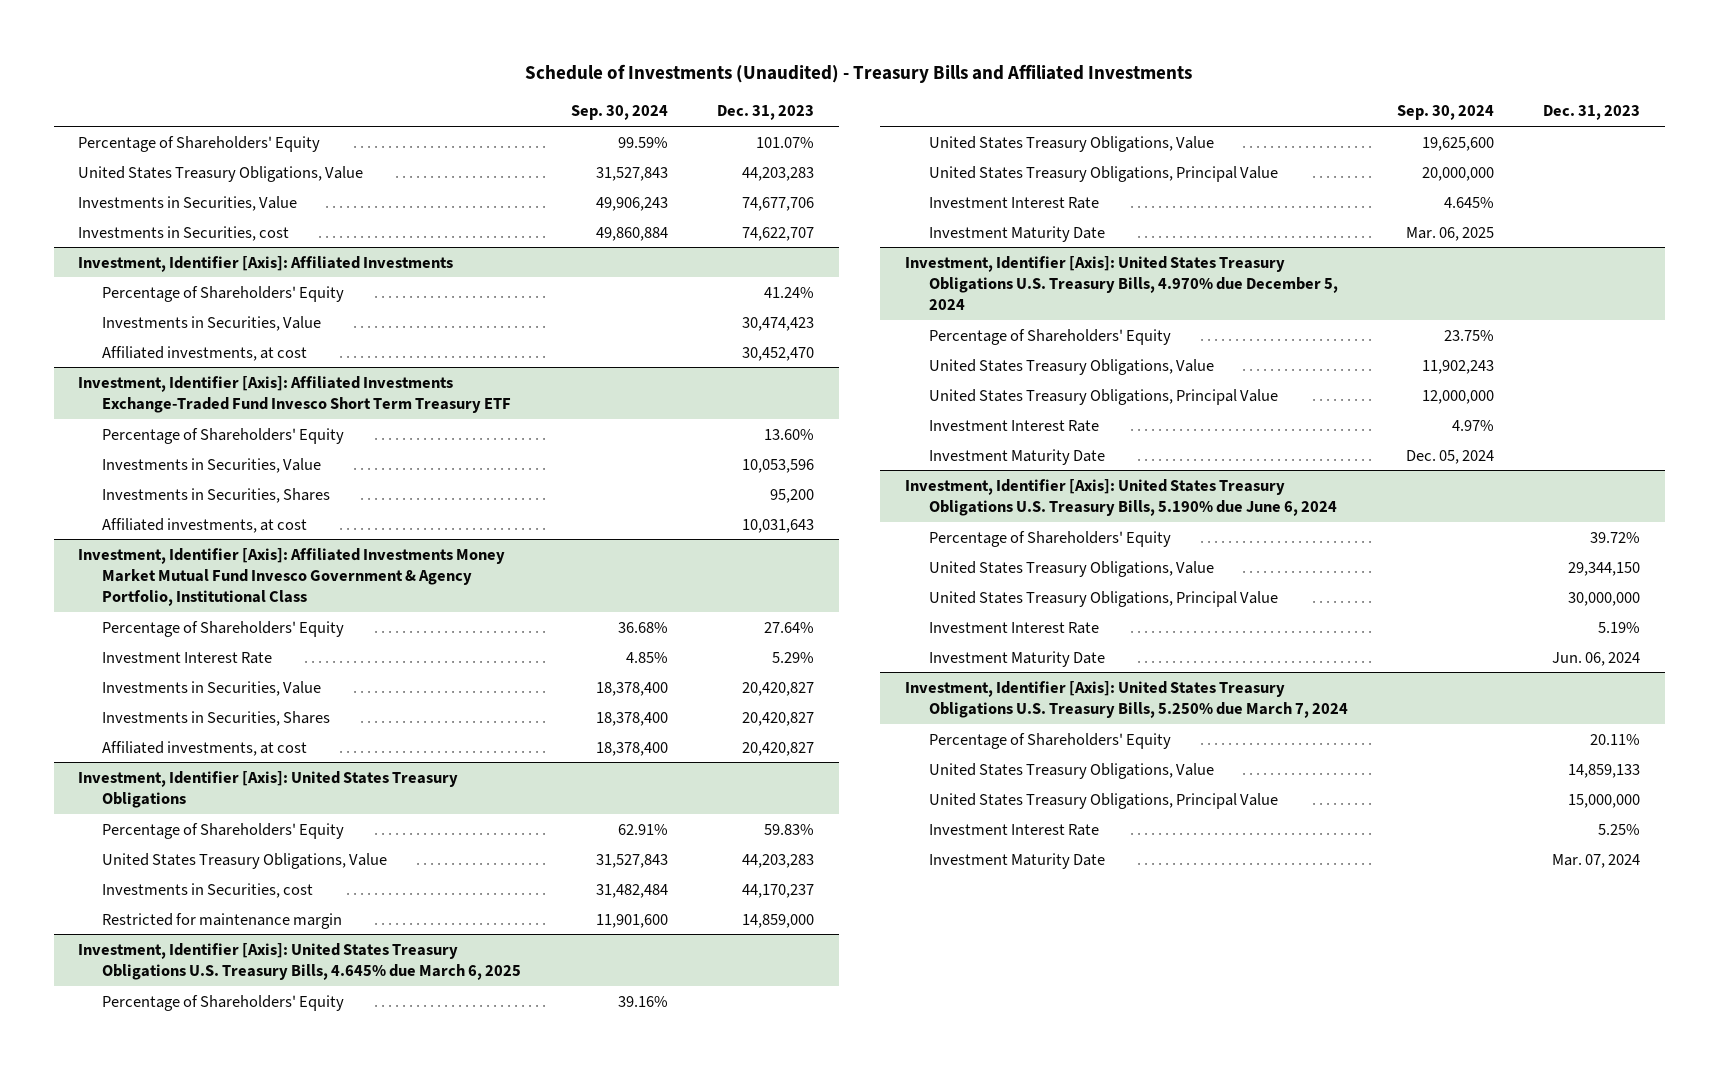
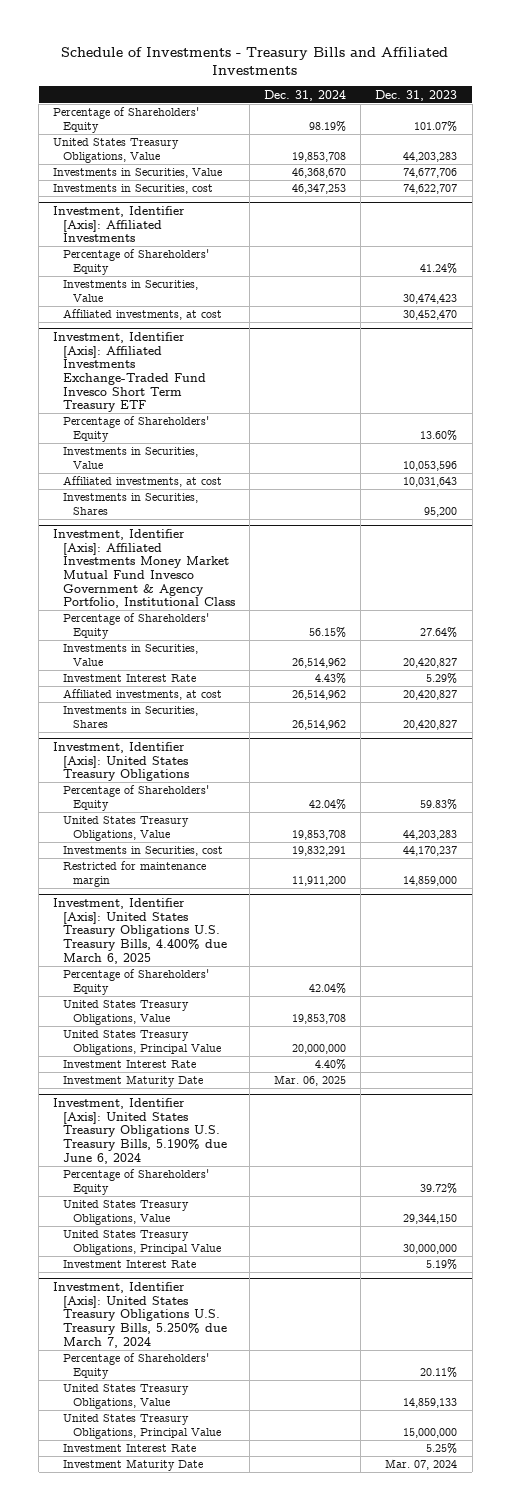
[525,64,1193,84] Schedule of Investments (Unaudited) - Treasury Bills and Affiliated Investments -> [61,46,449,75] Schedule of Investments - Treasury Bills and Affiliated Investments
[570,105,668,121] Sep. 30, 2024 -> none
none -> [264,89,347,101] Dec. 31, 2024
[102,487,331,503] Investments in Securities, Shares -> [63,493,199,515] Investments in Securities, Shares
[102,651,273,664] Investment Interest Rate -> [63,674,197,683] Investment Interest Rate
[102,710,331,726] Investments in Securities, Shares -> [63,706,199,728] Investments in Securities, Shares
[102,994,345,1011] Percentage of Shareholders' Equity -> none
[928,135,1214,152] United States Treasury Obligations, Value -> none
[928,165,1278,182] United States Treasury Obligations, Principal Value -> none
[928,196,1099,209] Investment Interest Rate -> none
[928,225,1105,242] Investment Maturity Date -> none
[904,255,1338,311] Investment, Identifier [Axis]: United States Treasury Obligations U.S. Treasury Bills, 4.970% due December 5, 2024 -> none
[78,942,522,980] Investment, Identifier [Axis]: United States Treasury Obligations U.S. Treasury Bills, 4.645% due March 6, 2025 -> [53,898,228,964] Investment, Identifier [Axis]: United States Treasury Obligations U.S. Treasury Bills, 4.400% due March 6, 2025
[928,650,1105,667] Investment Maturity Date -> none

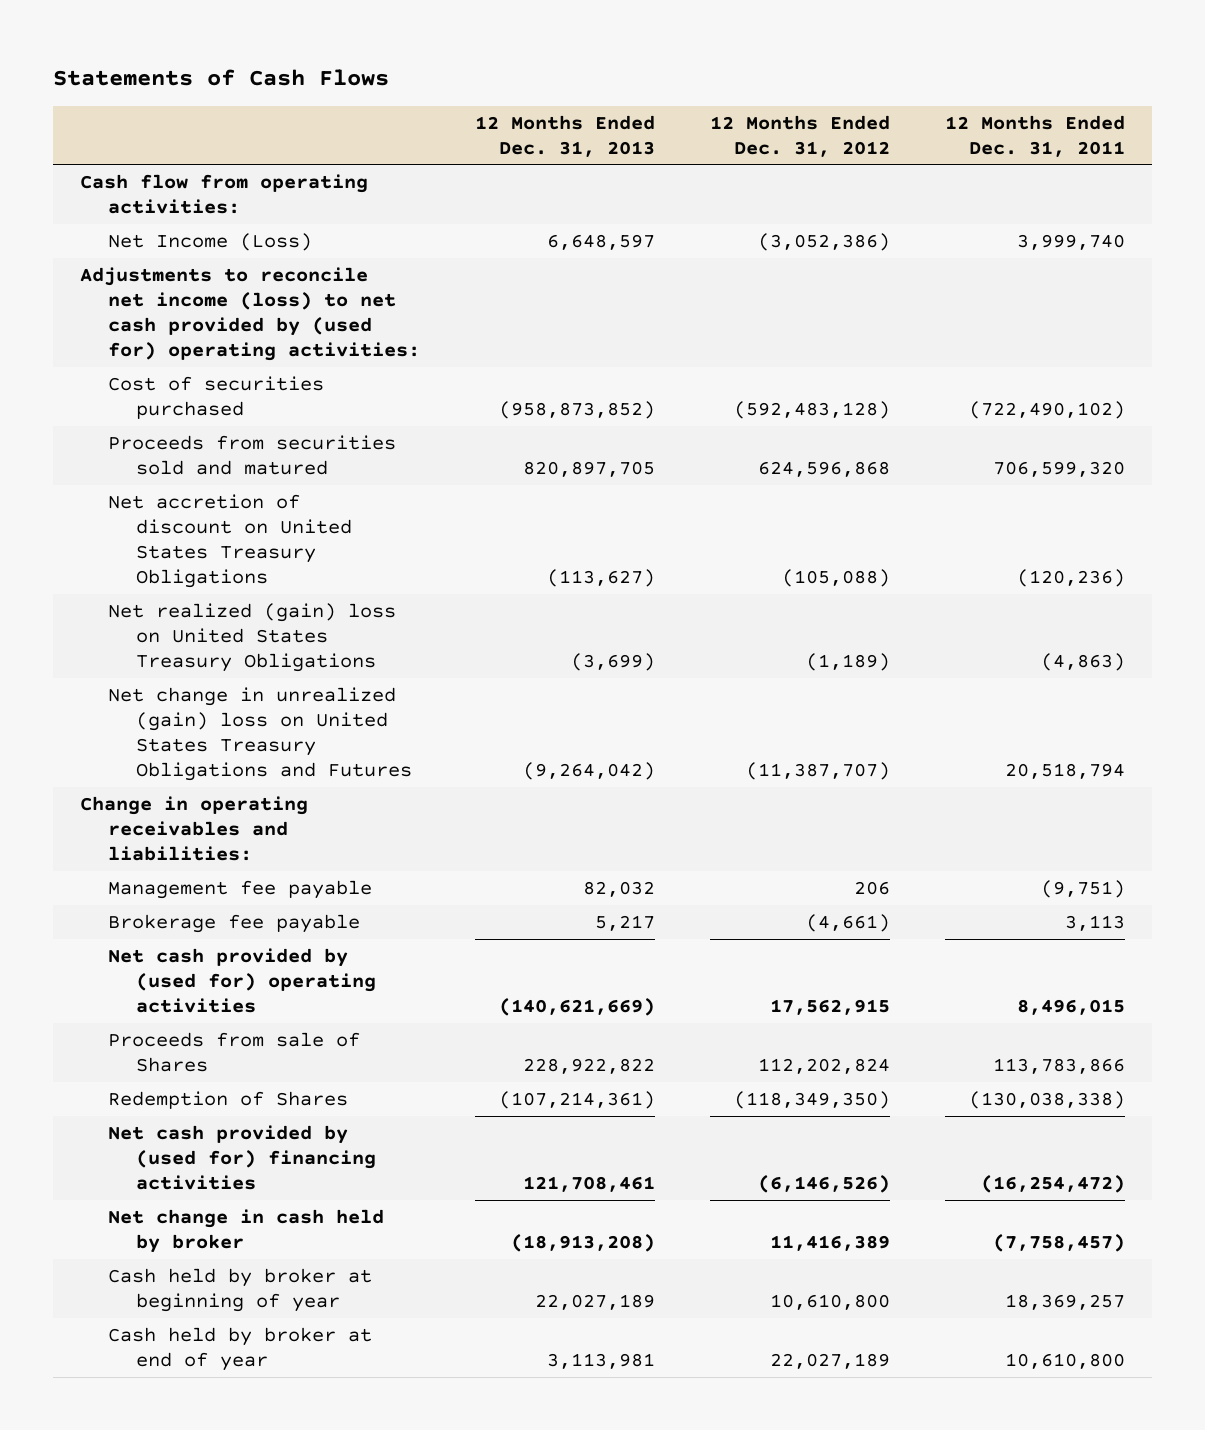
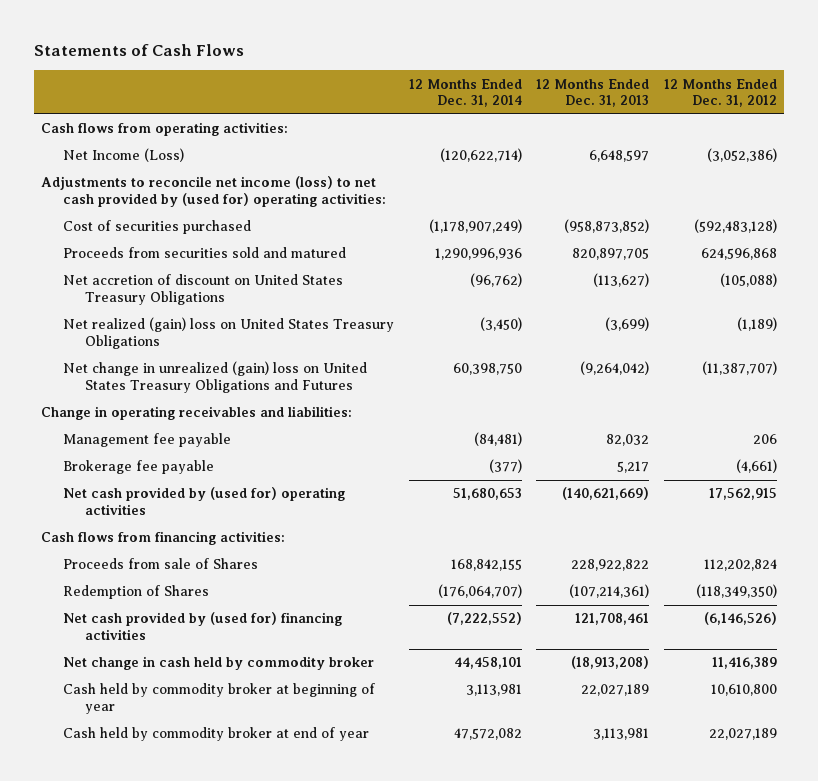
[944,114,1125,157] 12 Months Ended Dec. 31, 2011 -> none
none -> [408,78,522,108] 12 Months Ended Dec. 31, 2014
[80,173,369,214] Cash flow from operating activities: -> [41,122,289,137] Cash flows from operating activities:
none -> [41,531,286,546] Cash flows from financing activities:
[108,1208,385,1253] Net change in cash held by broker -> [63,656,375,671] Net change in cash held by commodity broker
[108,1267,373,1312] Cash held by broker at beginning of year -> [63,683,376,715] Cash held by commodity broker at beginning of year
[108,1326,373,1371] Cash held by broker at end of year -> [63,727,370,742] Cash held by commodity broker at end of year

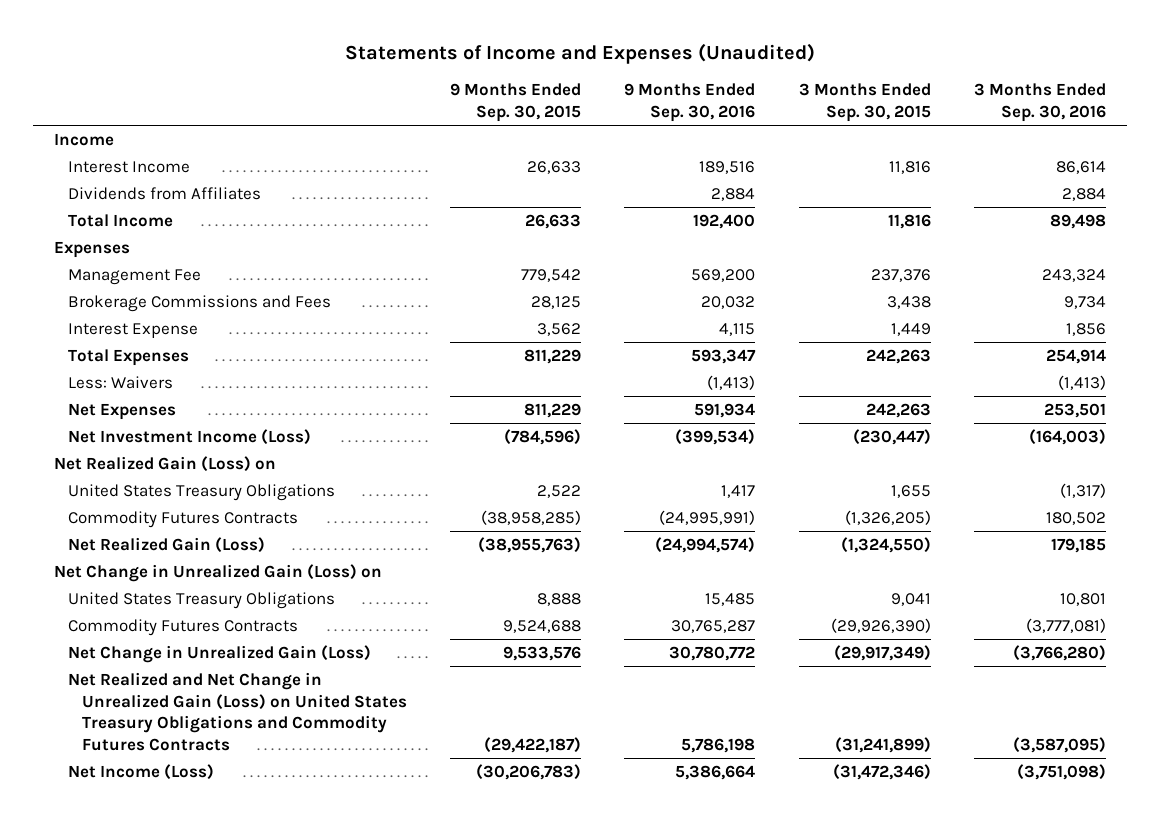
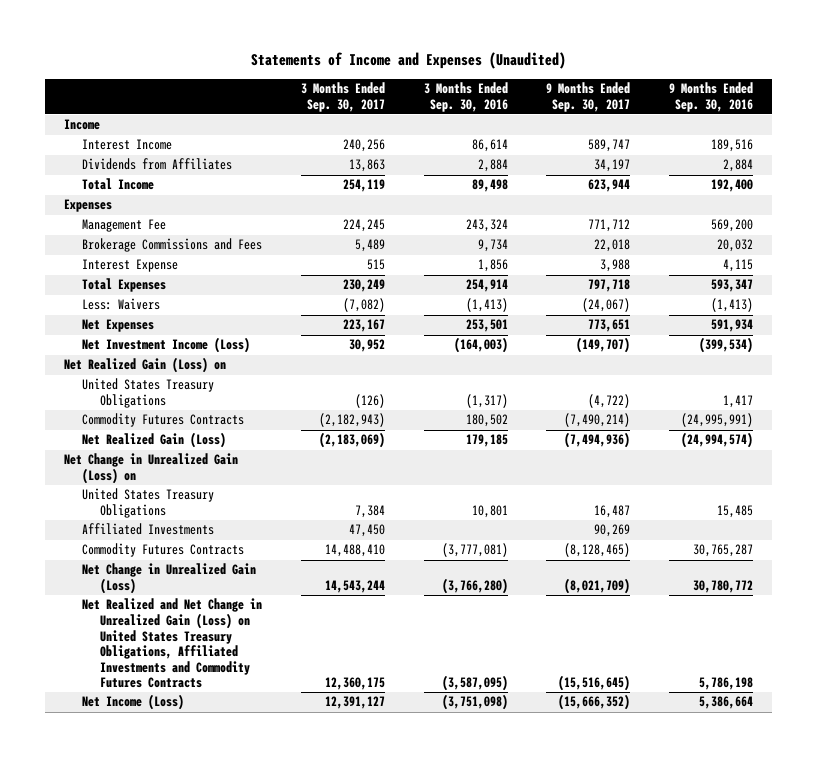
[450,83,582,123] 9 Months Ended Sep. 30, 2015 -> none
[798,83,931,123] 3 Months Ended Sep. 30, 2015 -> none
none -> [300,82,385,112] 3 Months Ended Sep. 30, 2017
none -> [546,82,631,112] 9 Months Ended Sep. 30, 2017
none -> [82,523,215,536] Affiliated Investments
[68,671,407,752] Net Realized and Net Change in Unrealized Gain (Loss) on United States Treasury Obligations and Commodity Futures Contracts -> [82,598,263,689] Net Realized and Net Change in Unrealized Gain (Loss) on United States Treasury Obligations, Affiliated Investments and Commodity Futures Contracts

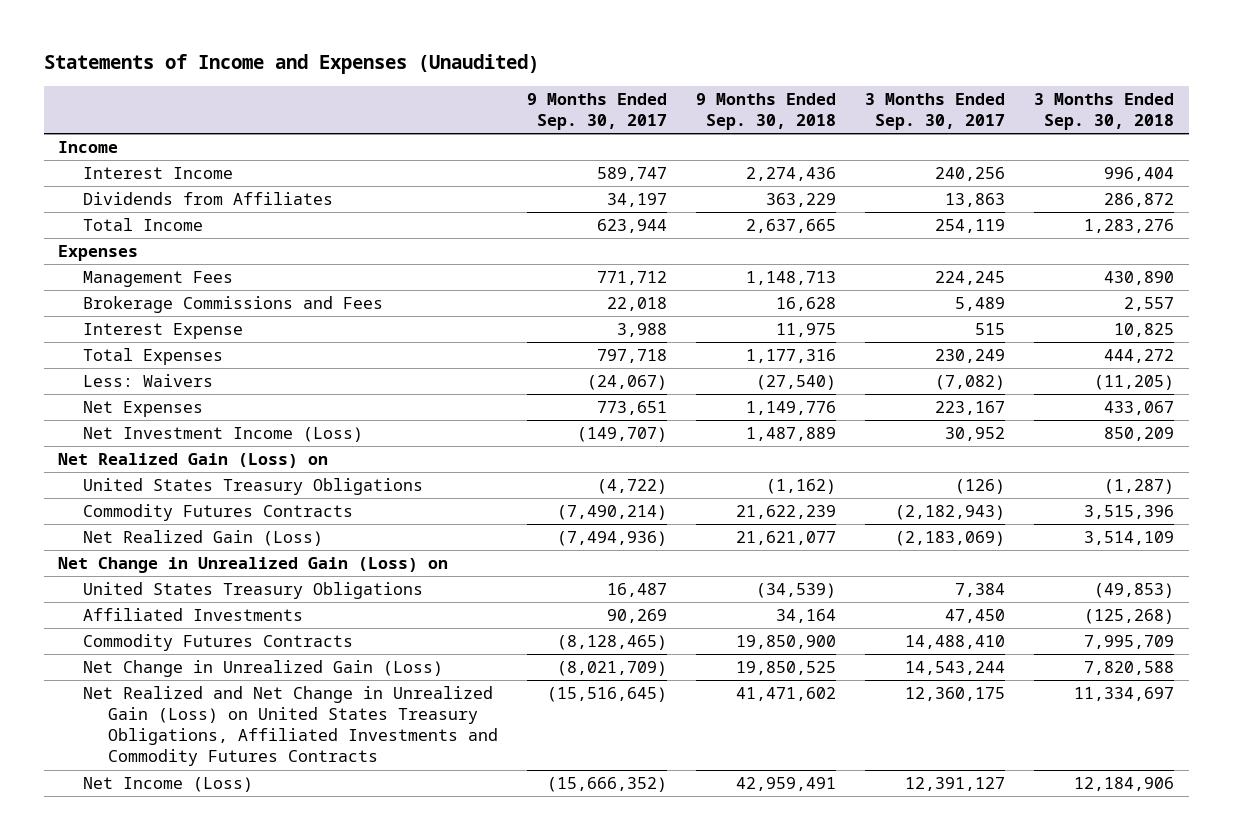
[423,82,508,112] 3 Months Ended Sep. 30, 2016 -> none
[669,82,754,112] 9 Months Ended Sep. 30, 2016 -> none
none -> [696,92,837,131] 9 Months Ended Sep. 30, 2018
none -> [1034,92,1175,131] 3 Months Ended Sep. 30, 2018
[82,219,167,233] Management Fee -> [83,270,234,287] Management Fees

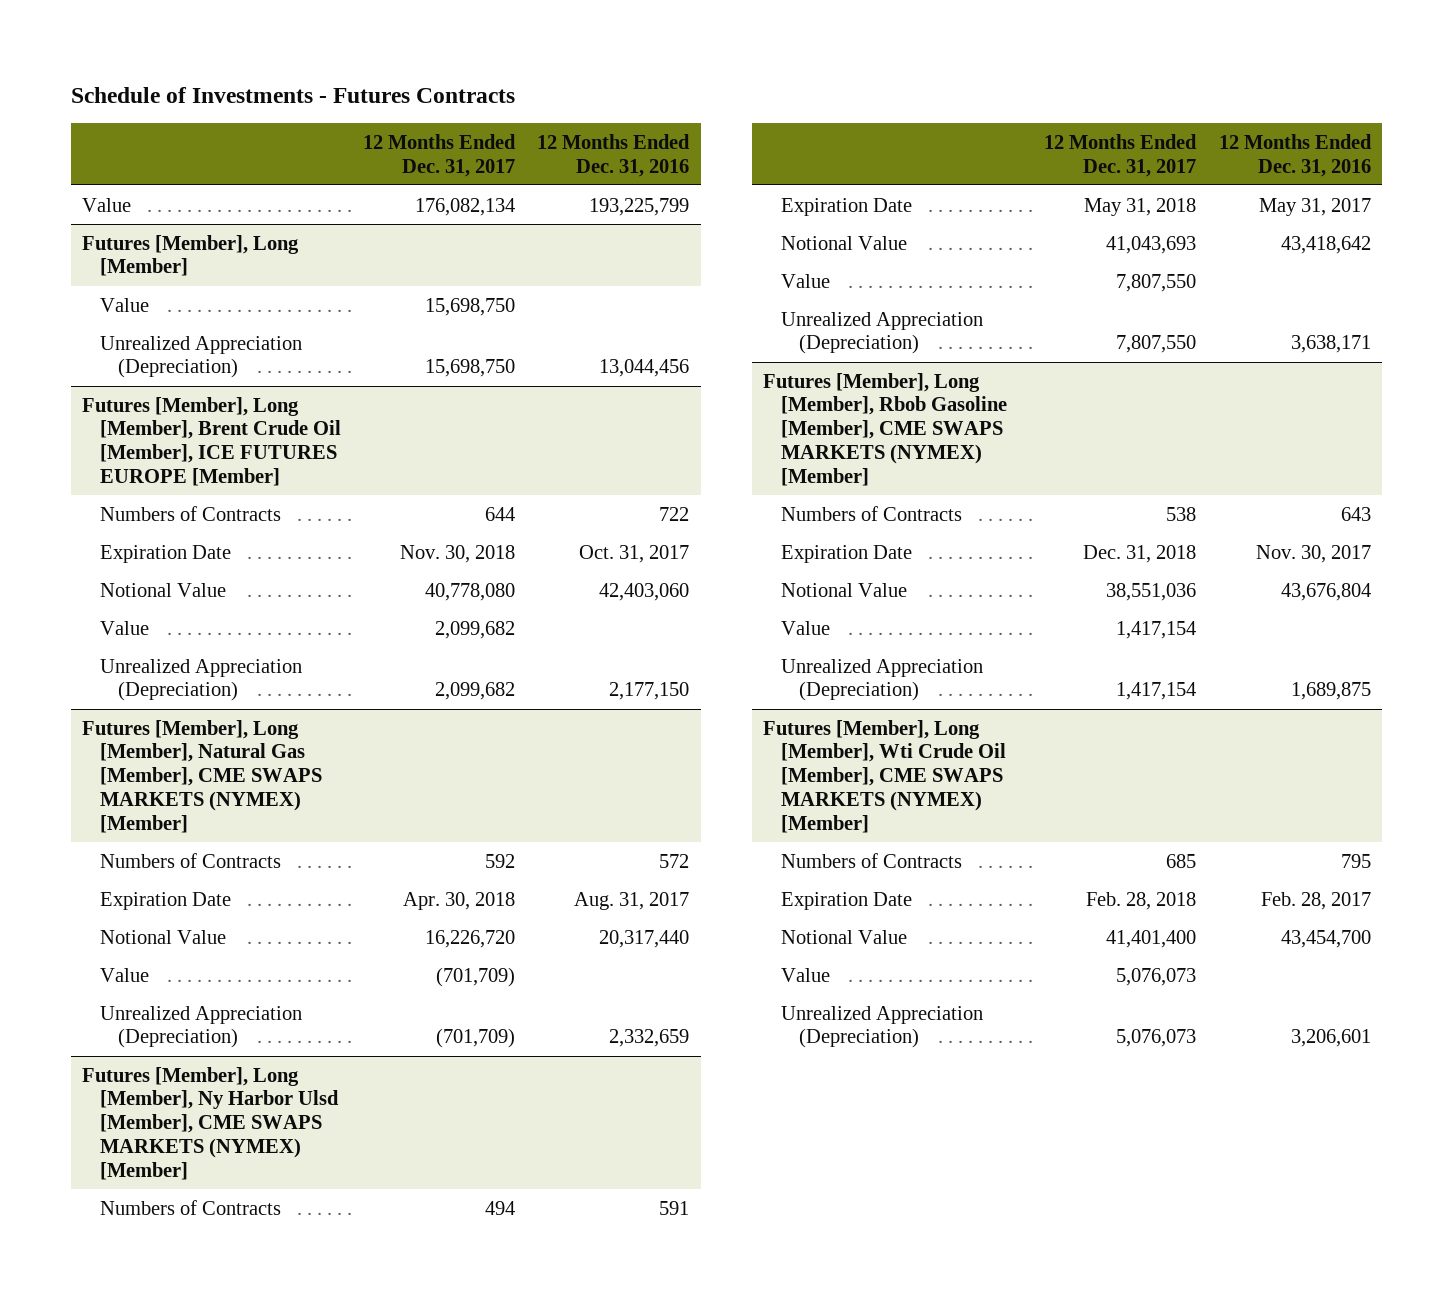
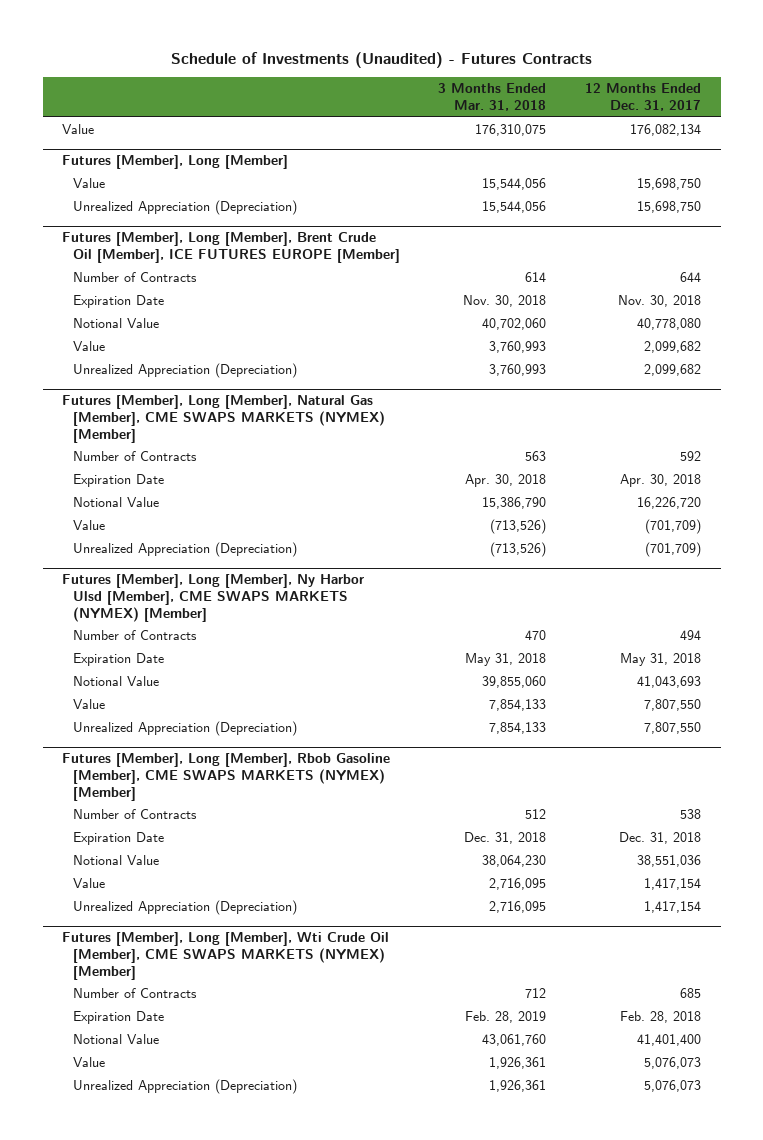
[70,86,515,103] Schedule of Investments - Futures Contracts -> [170,51,592,68] Schedule of Investments (Unaudited) - Futures Contracts
[537,133,691,177] 12 Months Ended Dec. 31, 2016 -> none
none -> [438,83,547,111] 3 Months Ended Mar. 31, 2018
[99,505,281,521] Numbers of Contracts -> [72,272,197,283] Number of Contracts
[99,852,281,868] Numbers of Contracts -> [72,451,197,462] Number of Contracts
[99,1199,281,1215] Numbers of Contracts -> [72,630,197,641] Number of Contracts
[781,505,963,521] Numbers of Contracts -> [72,809,197,820] Number of Contracts
[781,852,963,868] Numbers of Contracts -> [72,988,197,999] Number of Contracts

